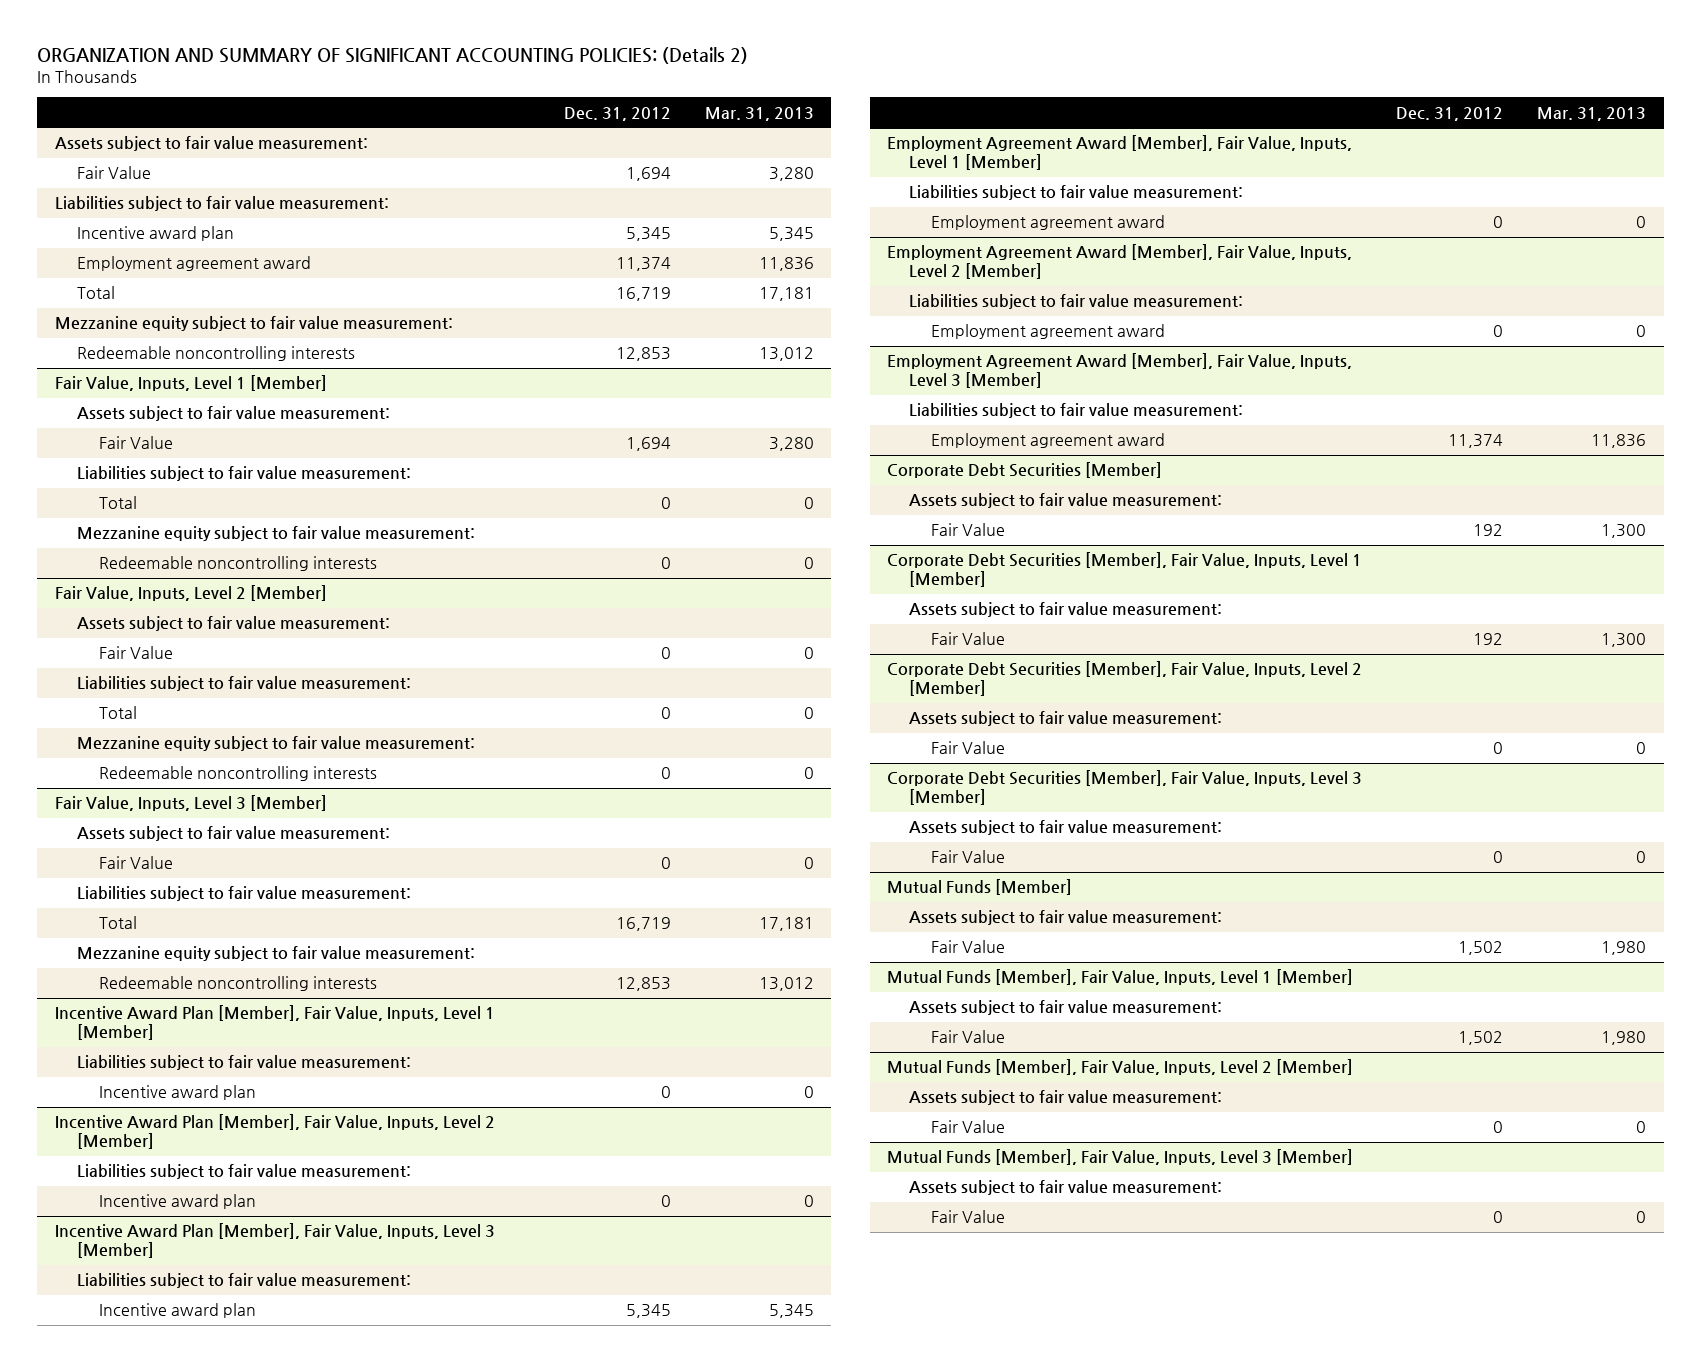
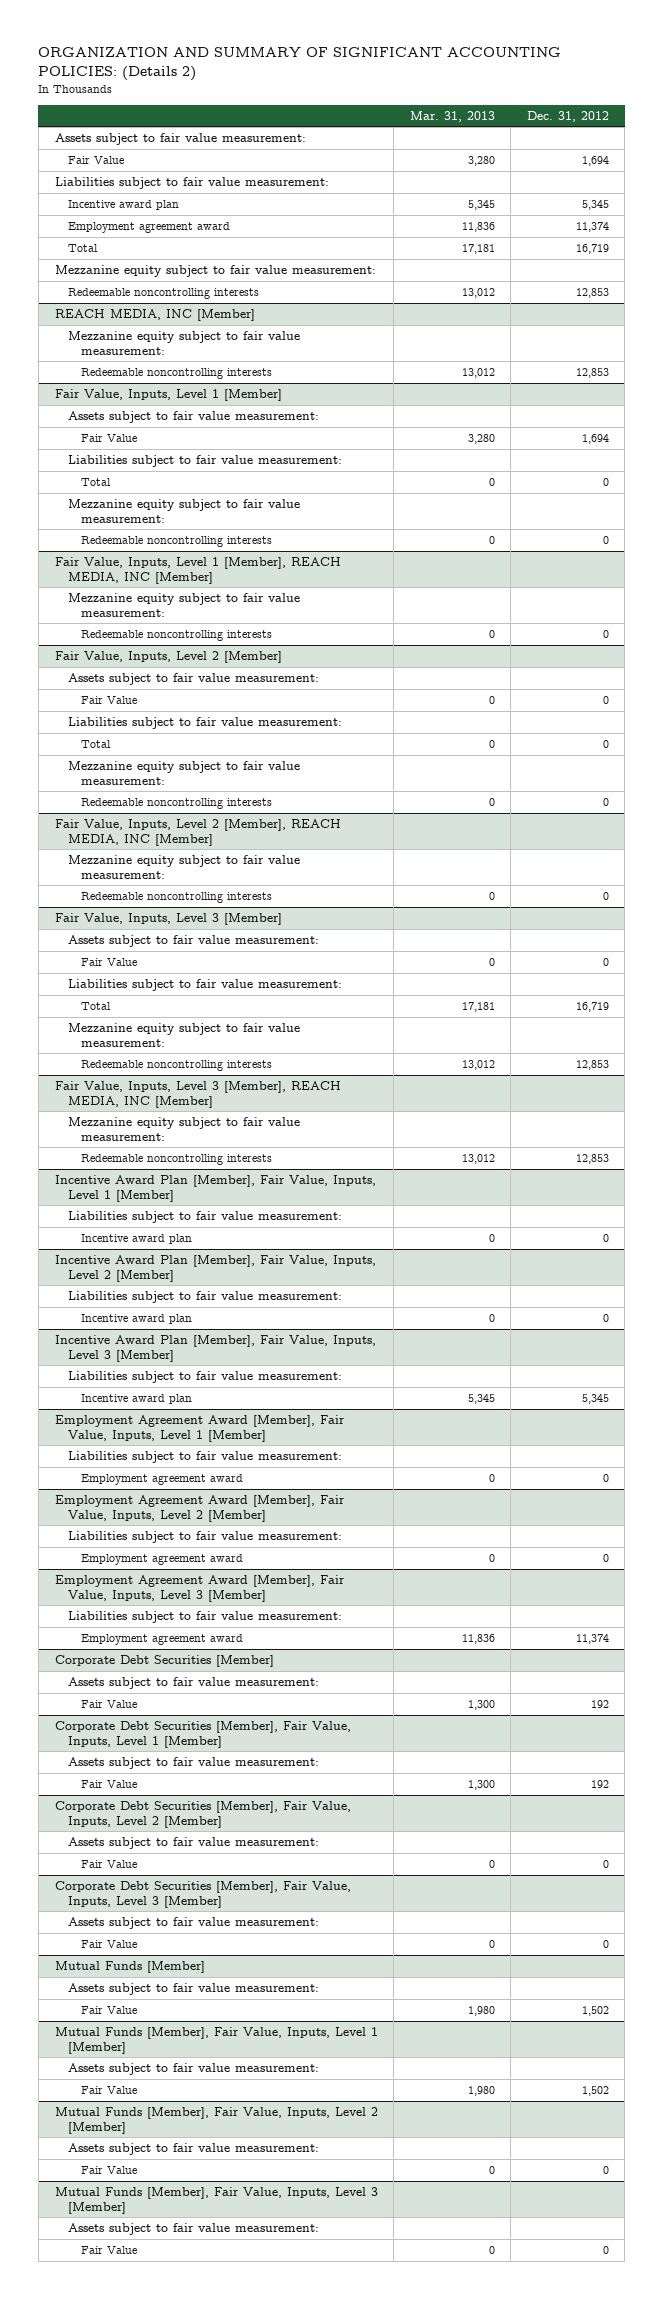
none -> [54,308,255,321] REACH MEDIA, INC [Member]
none -> [67,330,300,355] Mezzanine equity subject to fair value measurement:
none -> [80,367,272,379] Redeemable noncontrolling interests
none -> [54,556,341,584] Fair Value, Inputs, Level 1 [Member], REACH MEDIA, INC [Member]
none -> [67,592,300,617] Mezzanine equity subject to fair value measurement:
none -> [80,629,272,641] Redeemable noncontrolling interests
none -> [54,818,341,846] Fair Value, Inputs, Level 2 [Member], REACH MEDIA, INC [Member]
none -> [67,854,300,879] Mezzanine equity subject to fair value measurement:
none -> [80,891,272,903] Redeemable noncontrolling interests
none -> [54,1080,341,1108] Fair Value, Inputs, Level 3 [Member], REACH MEDIA, INC [Member]
none -> [67,1116,300,1141] Mezzanine equity subject to fair value measurement:
none -> [80,1153,272,1165] Redeemable noncontrolling interests

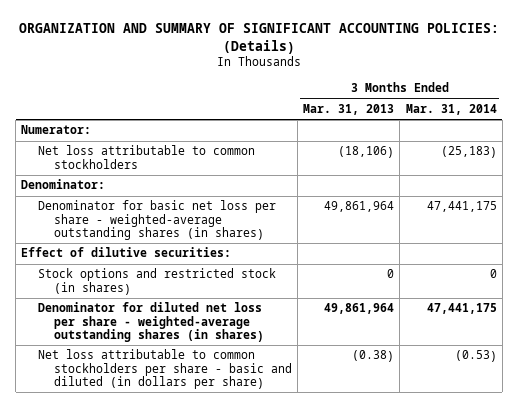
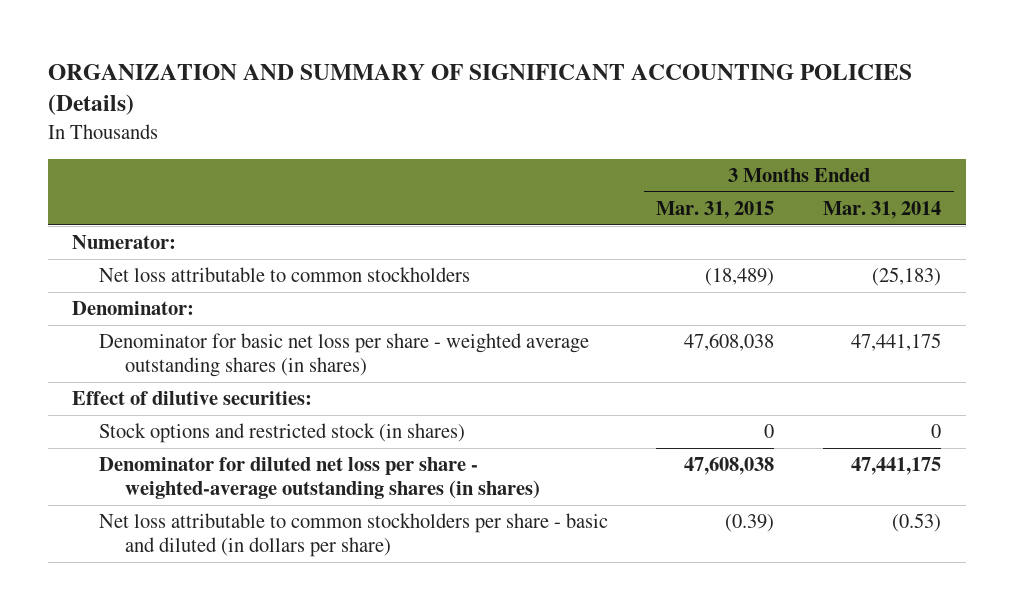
[19,23,500,55] ORGANIZATION AND SUMMARY OF SIGNIFICANT ACCOUNTING POLICIES: (Details) -> [47,63,912,116] ORGANIZATION AND SUMMARY OF SIGNIFICANT ACCOUNTING POLICIES (Details)
[303,103,395,115] Mar. 31, 2013 -> none
none -> [656,201,775,220] Mar. 31, 2015
[37,200,276,241] Denominator for basic net loss per share - weighted-average outstanding shares (in shares) -> [98,333,589,378] Denominator for basic net loss per share - weighted average outstanding shares (in shares)

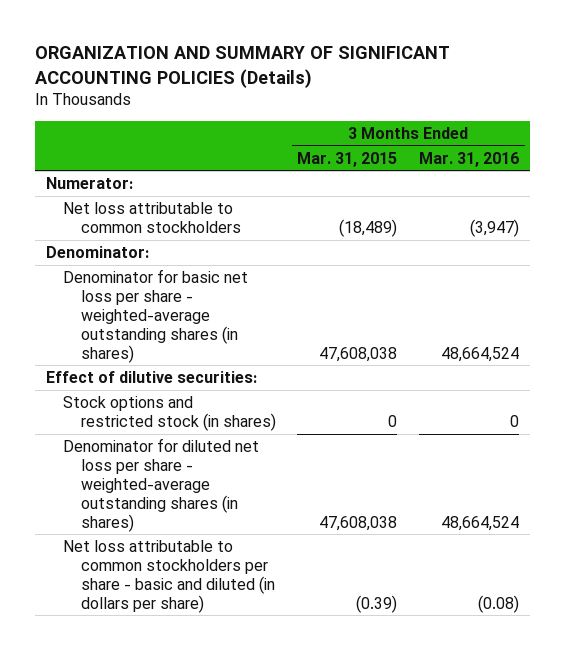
[823,201,942,220] Mar. 31, 2014 -> none
none -> [419,151,520,167] Mar. 31, 2016
[98,333,589,378] Denominator for basic net loss per share - weighted average outstanding shares (in shares) -> [63,268,249,363] Denominator for basic net loss per share - weighted-average outstanding shares (in shares)

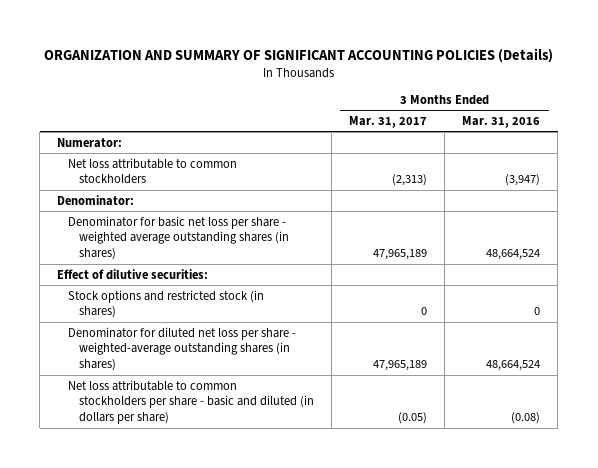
[297,151,398,167] Mar. 31, 2015 -> none
none -> [348,116,427,129] Mar. 31, 2017
[63,268,249,363] Denominator for basic net loss per share - weighted-average outstanding shares (in shares) -> [68,215,289,261] Denominator for basic net loss per share - weighted average outstanding shares (in shares)

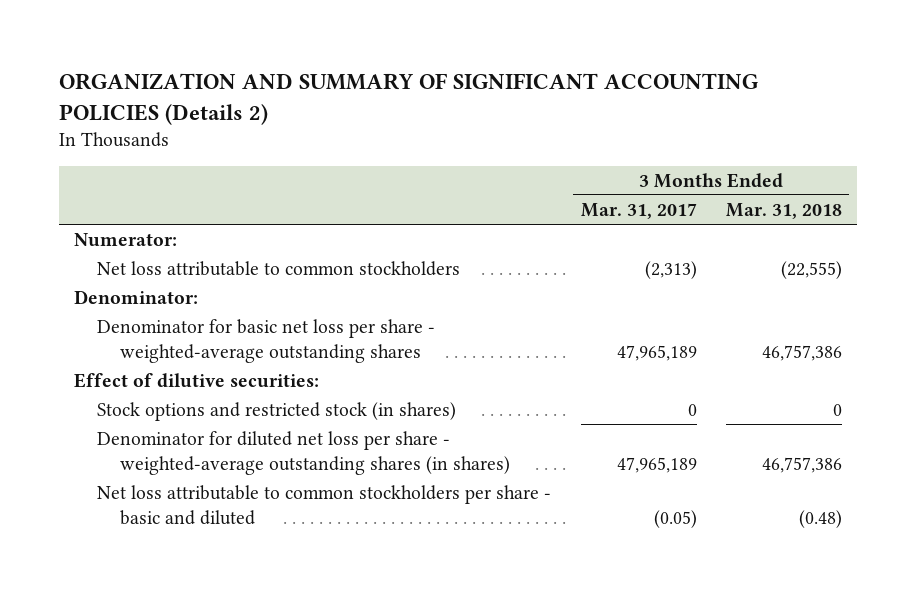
[43,47,553,63] ORGANIZATION AND SUMMARY OF SIGNIFICANT ACCOUNTING POLICIES (Details) -> [59,73,759,125] ORGANIZATION AND SUMMARY OF SIGNIFICANT ACCOUNTING POLICIES (Details 2)
[462,116,541,129] Mar. 31, 2016 -> none
none -> [725,202,842,219] Mar. 31, 2018
[68,215,289,261] Denominator for basic net loss per share - weighted average outstanding shares (in shares) -> [97,319,436,363] Denominator for basic net loss per share - weighted-average outstanding shares
[68,379,314,425] Net loss attributable to common stockholders per share - basic and diluted (in dollars per share) -> [97,485,552,525] Net loss attributable to common stockholders per share - basic and diluted

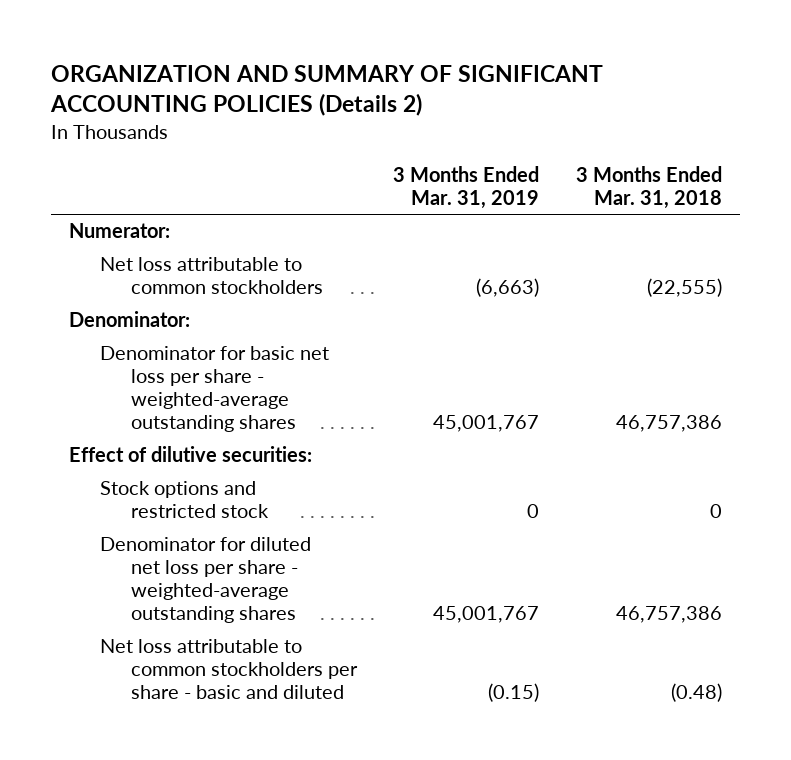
[580,202,697,219] Mar. 31, 2017 -> none
none -> [393,166,540,210] 3 Months Ended Mar. 31, 2019
[97,402,457,422] Stock options and restricted stock (in shares) -> [100,481,270,519] Stock options and restricted stock
[97,431,511,475] Denominator for diluted net loss per share - weighted-average outstanding shares (in shares) -> [100,537,312,624] Denominator for diluted net loss per share - weighted-average outstanding shares

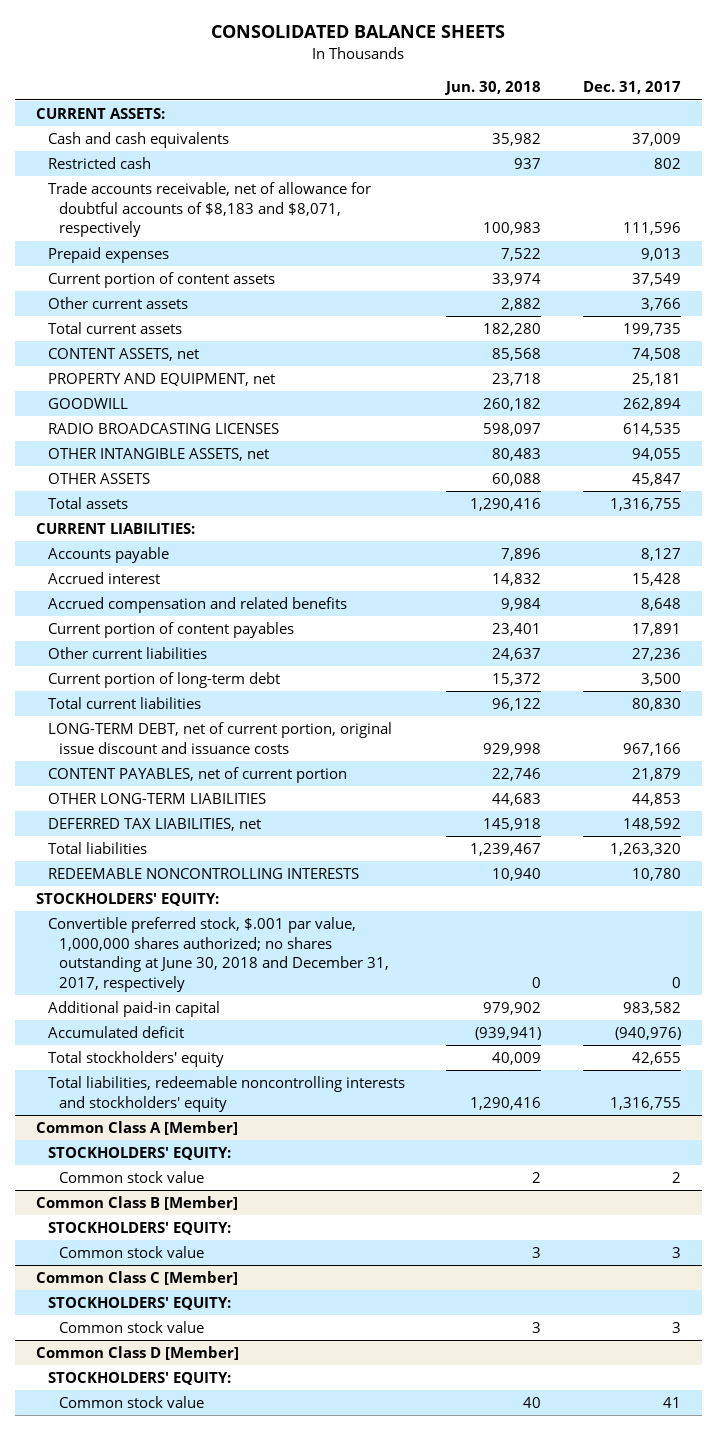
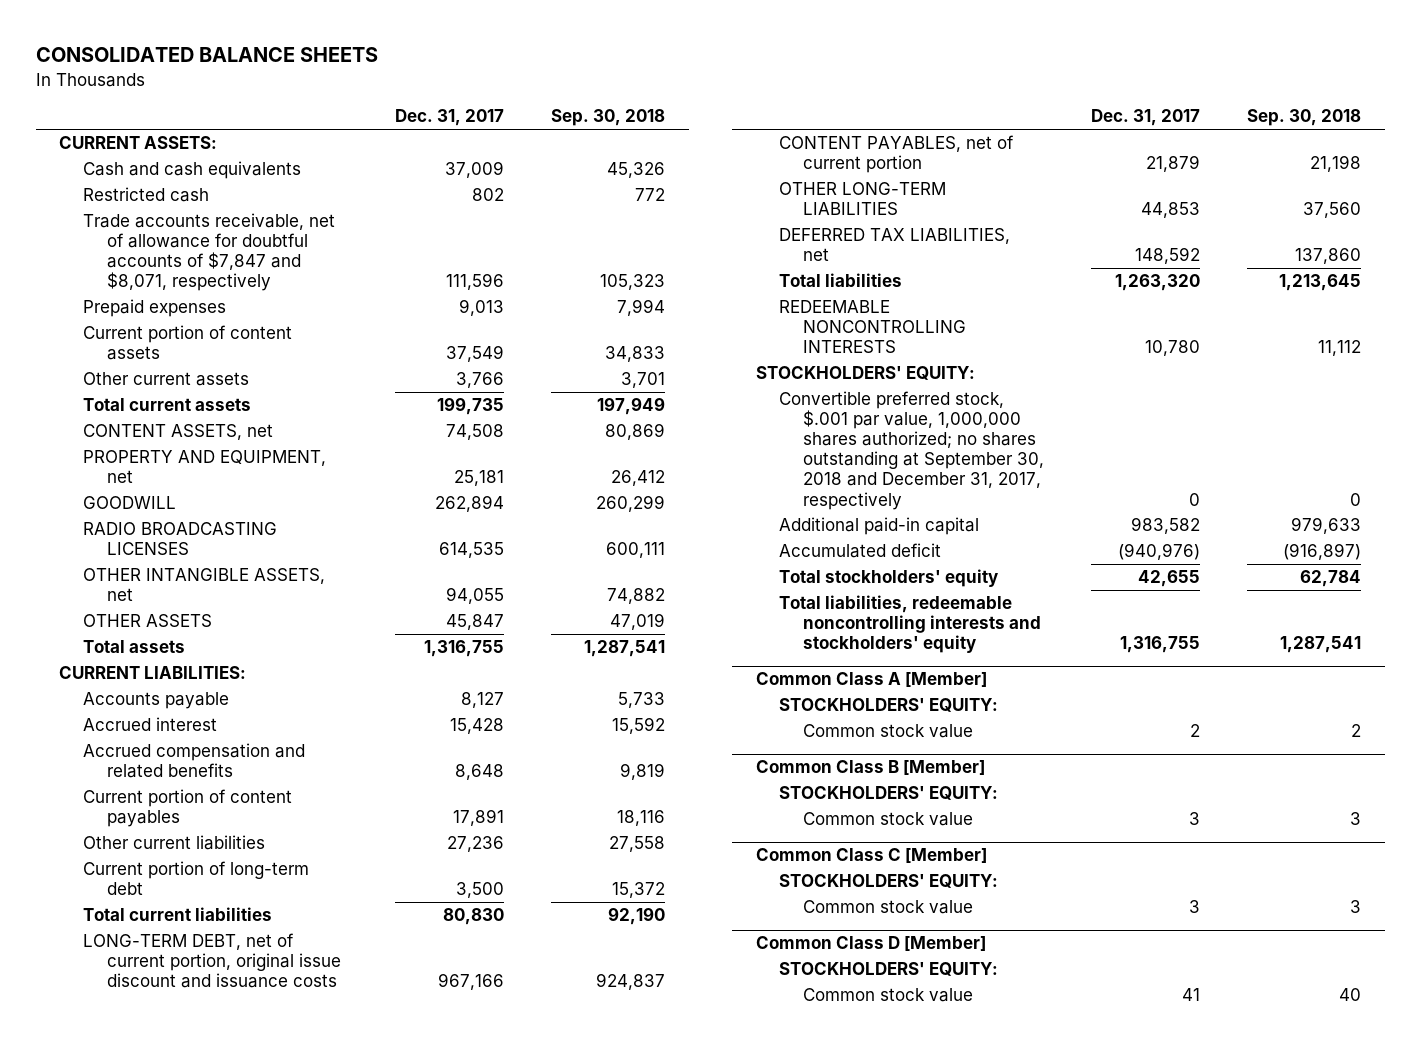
[444,81,542,96] Jun. 30, 2018 -> none
none -> [551,109,666,127] Sep. 30, 2018
[47,182,371,238] Trade accounts receivable, net of allowance for doubtful accounts of $8,183 and $8,071, respectively -> [83,213,336,292] Trade accounts receivable, net of allowance for doubtful accounts of $7,847 and $8,071, respectively
[47,917,390,992] Convertible preferred stock, $.001 par value, 1,000,000 shares authorized; no shares outstanding at June 30, 2018 and December 31, 2017, respectively -> [779,391,1045,510] Convertible preferred stock, $.001 par value, 1,000,000 shares authorized; no shares outstanding at September 30, 2018 and December 31, 2017, respectively

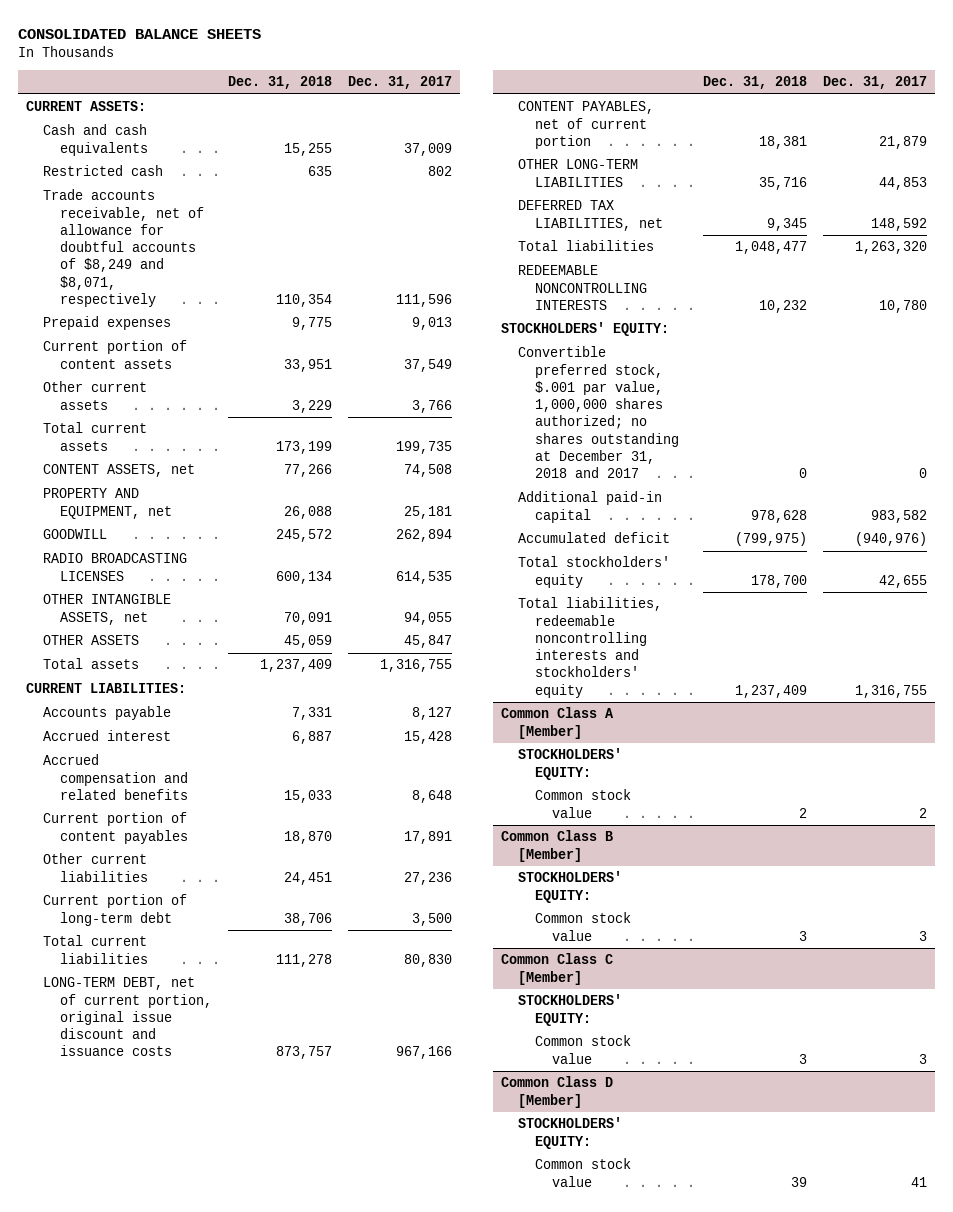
[551,109,666,127] Sep. 30, 2018 -> none
none -> [228,76,333,90] Dec. 31, 2018
[83,213,336,292] Trade accounts receivable, net of allowance for doubtful accounts of $7,847 and $8,071, respectively -> [43,189,205,307] Trade accounts receivable, net of allowance for doubtful accounts of $8,249 and $8,071, respectively
[779,391,1045,510] Convertible preferred stock, $.001 par value, 1,000,000 shares authorized; no shares outstanding at September 30, 2018 and December 31, 2017, respectively -> [517,346,679,479] Convertible preferred stock, $.001 par value, 1,000,000 shares authorized; no shares outstanding at December 31, 2018 and 2017

